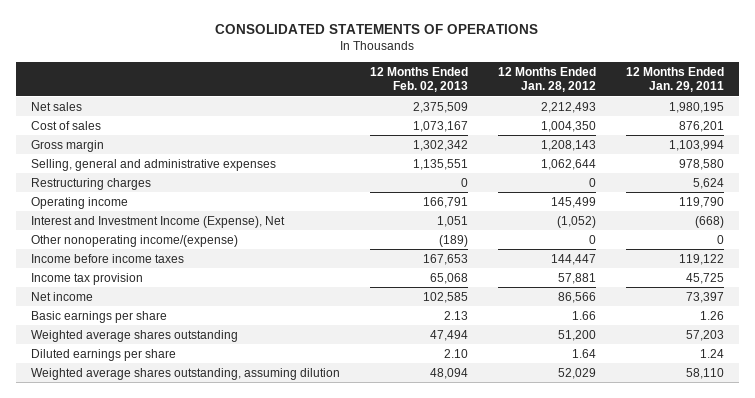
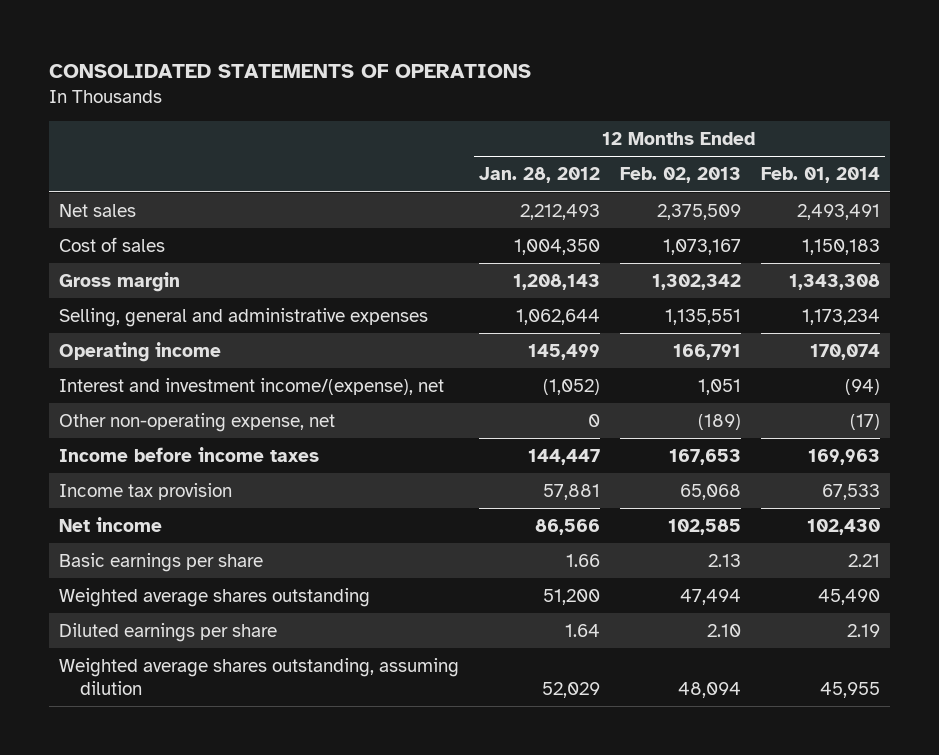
[625,66,724,93] 12 Months Ended Jan. 29, 2011 -> none
none -> [760,167,880,184] Feb. 01, 2014
[30,177,151,190] Restructuring charges -> none
[30,215,285,228] Interest and Investment Income (Expense), Net -> [58,377,444,395] Interest and investment income/(expense), net
[30,234,238,247] Other nonoperating income/(expense) -> [58,412,335,432] Other non-operating expense, net

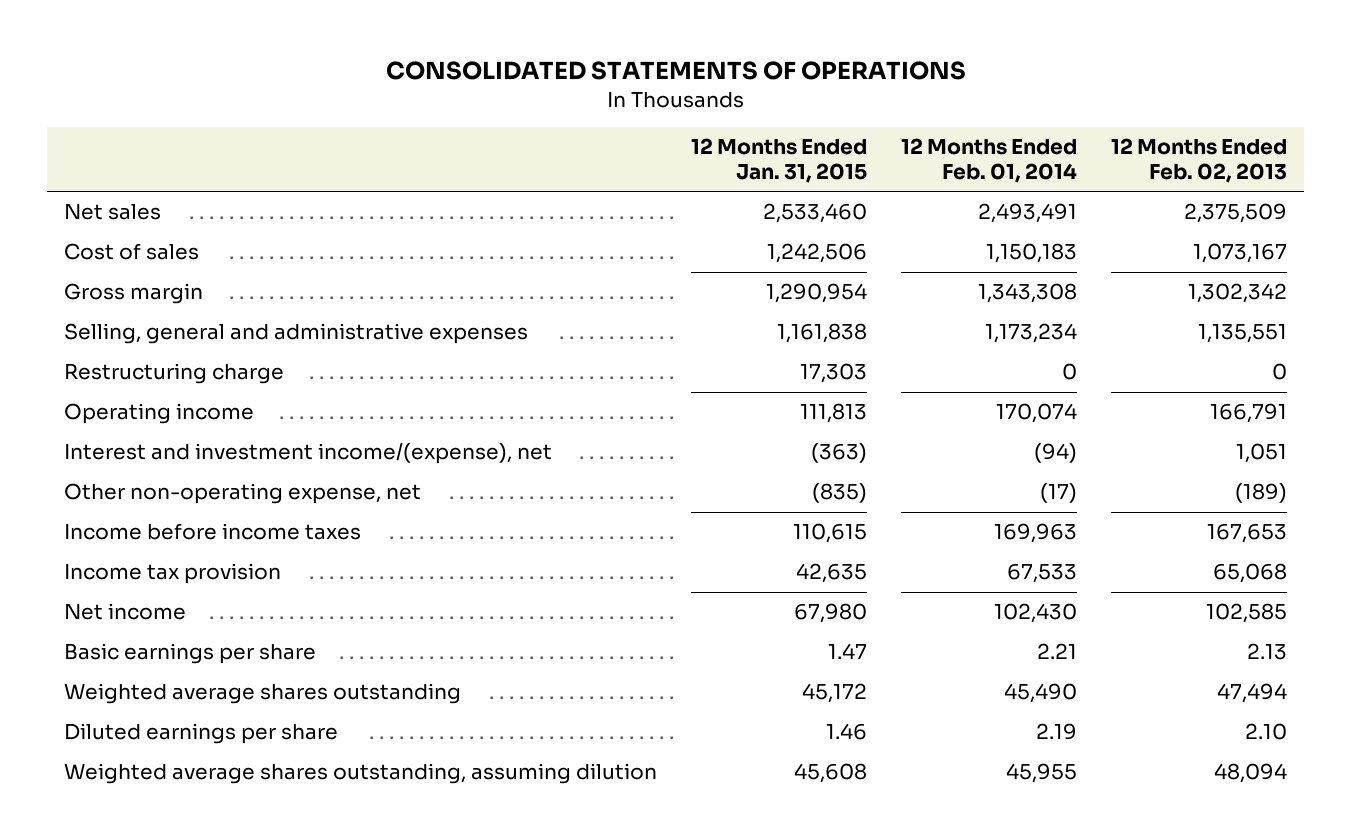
[478,167,600,184] Jan. 28, 2012 -> none
none -> [691,138,868,183] 12 Months Ended Jan. 31, 2015
none -> [64,363,285,385] Restructuring charge

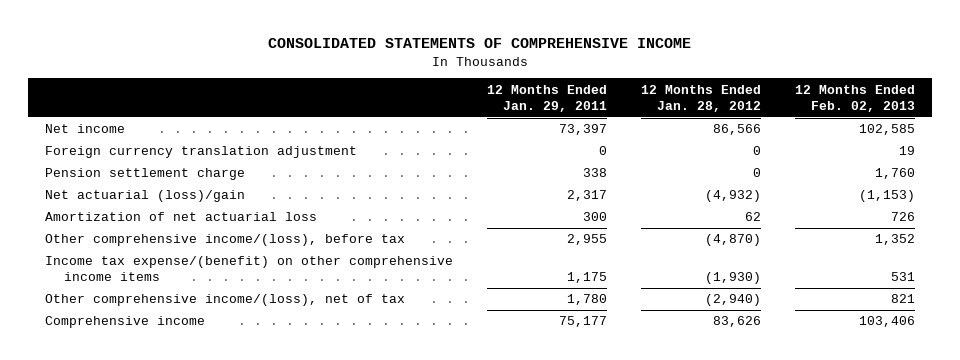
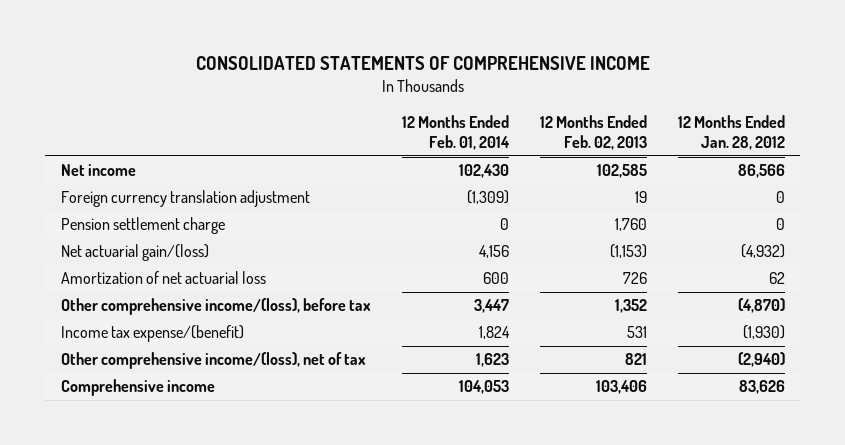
[487,84,608,112] 12 Months Ended Jan. 29, 2011 -> none
none -> [401,114,510,151] 12 Months Ended Feb. 01, 2014
[45,190,246,203] Net actuarial (loss)/gain -> [60,244,209,262] Net actuarial gain/(loss)
[45,256,454,282] Income tax expense/(benefit) on other comprehensive income items -> [60,325,244,343] Income tax expense/(benefit)

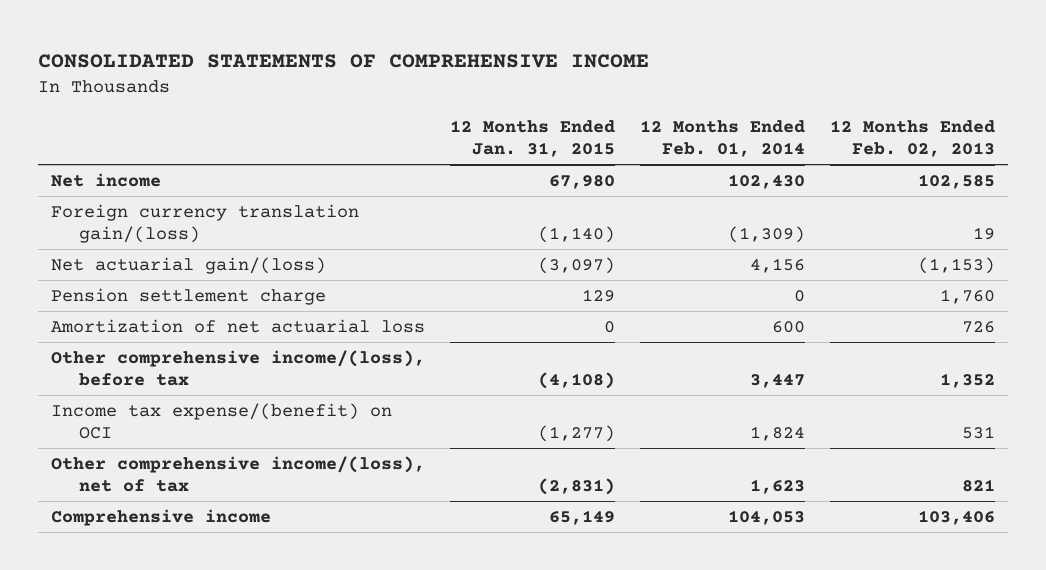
[677,114,785,151] 12 Months Ended Jan. 28, 2012 -> none
none -> [449,119,615,157] 12 Months Ended Jan. 31, 2015
[60,190,310,208] Foreign currency translation adjustment -> [50,204,359,244] Foreign currency translation gain/(loss)
[60,217,225,235] Pension settlement charge -> [50,288,326,306] Pension settlement charge
[60,325,244,343] Income tax expense/(benefit) -> [50,403,392,440] Income tax expense/(benefit) on OCI

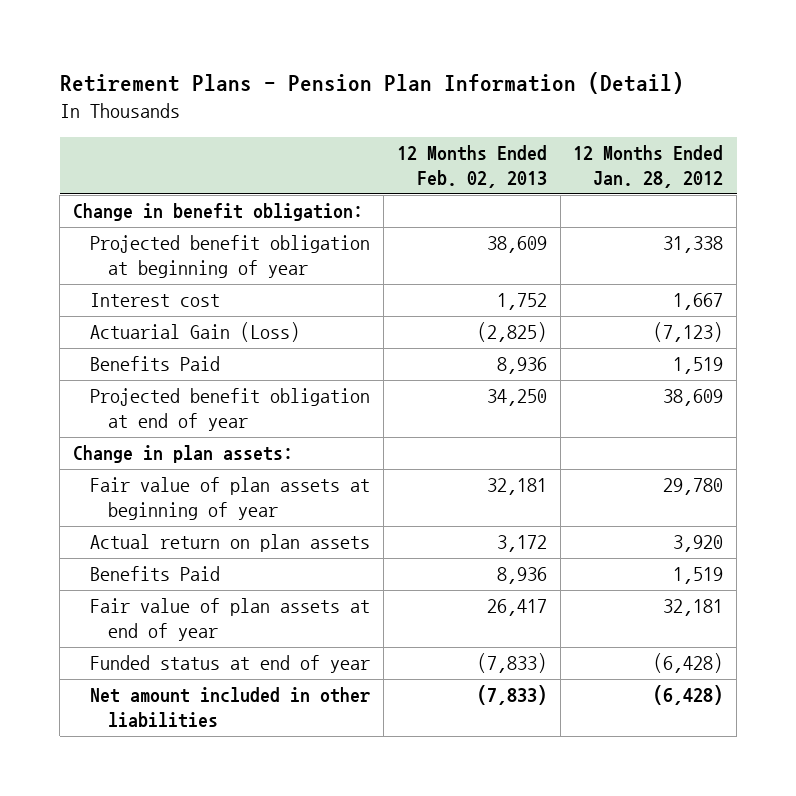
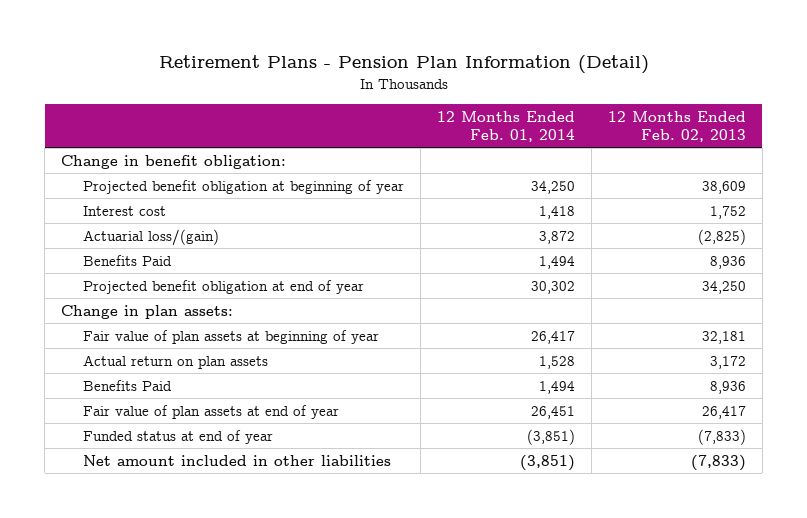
[573,144,724,188] 12 Months Ended Jan. 28, 2012 -> none
none -> [436,110,575,142] 12 Months Ended Feb. 01, 2014
[90,322,301,343] Actuarial Gain (Loss) -> [82,228,219,246] Actuarial loss/(gain)

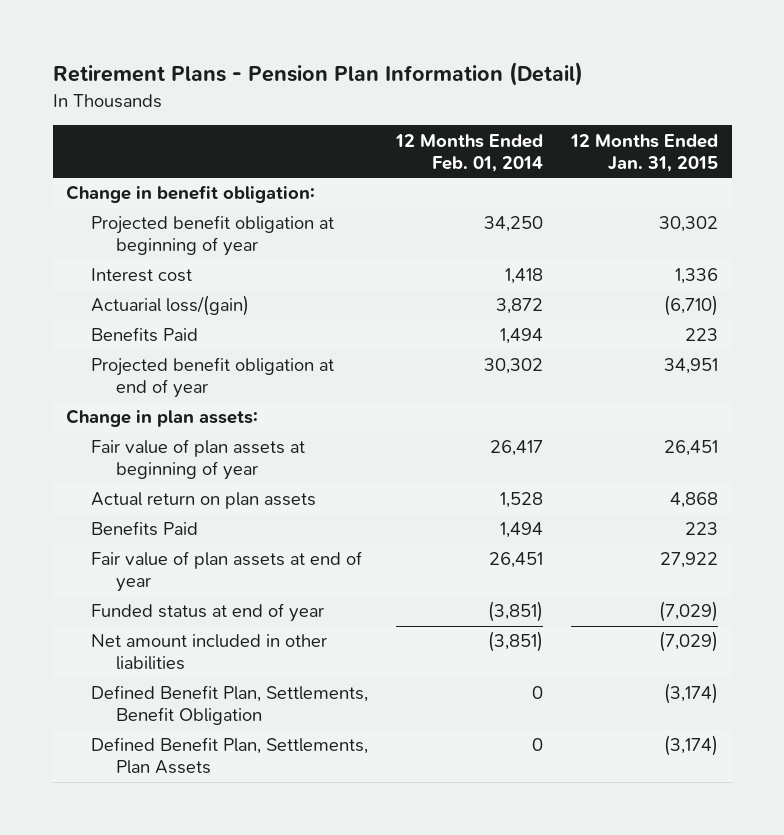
[607,110,746,142] 12 Months Ended Feb. 02, 2013 -> none
none -> [569,133,718,172] 12 Months Ended Jan. 31, 2015
none -> [91,685,369,726] Defined Benefit Plan, Settlements, Benefit Obligation
none -> [91,737,369,775] Defined Benefit Plan, Settlements, Plan Assets

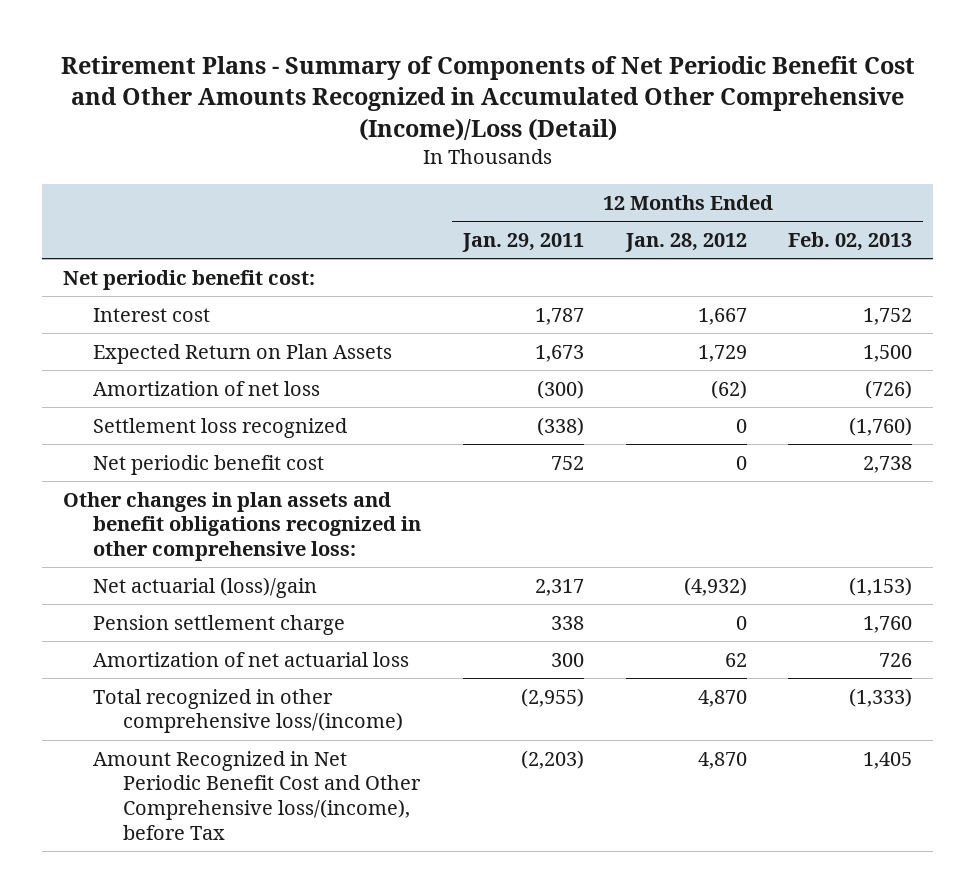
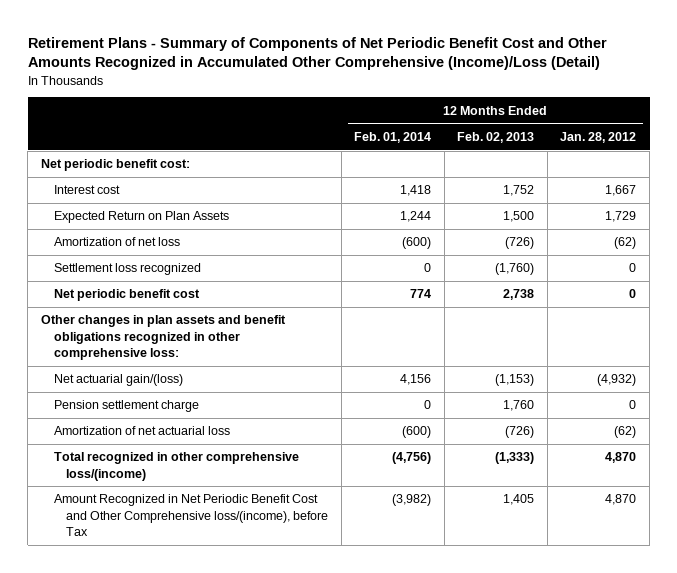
[461,232,584,252] Jan. 29, 2011 -> none
none -> [354,131,432,143] Feb. 01, 2014
[92,576,317,598] Net actuarial (loss)/gain -> [53,374,183,387] Net actuarial gain/(loss)
[724,652,747,667] 62 -> [614,426,637,439] (62)
[879,652,913,667] 726 -> [505,426,535,439] (726)

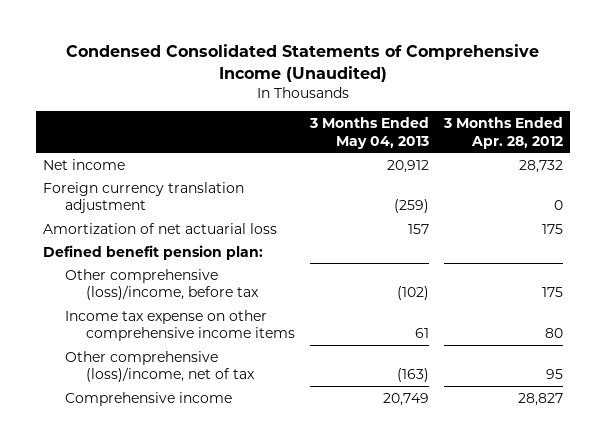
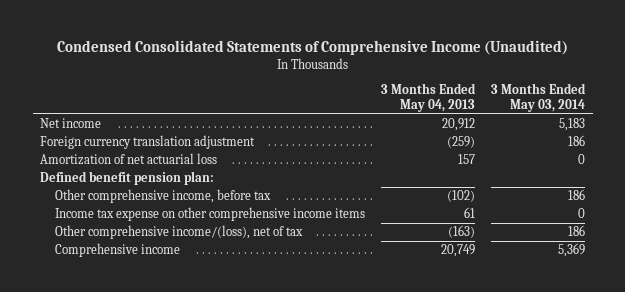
[442,116,563,149] 3 Months Ended Apr. 28, 2012 -> none
none -> [490,83,586,112] 3 Months Ended May 03, 2014
[64,268,259,301] Other comprehensive (loss)/income, before tax -> [55,189,272,204] Other comprehensive income, before tax
[64,350,255,383] Other comprehensive (loss)/income, net of tax -> [55,225,304,240] Other comprehensive income/(loss), net of tax

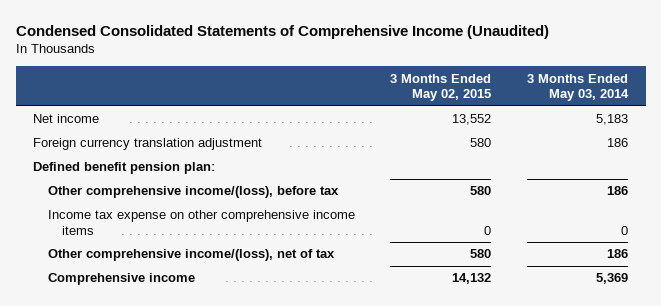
[381,83,477,112] 3 Months Ended May 04, 2013 -> none
none -> [390,73,492,102] 3 Months Ended May 02, 2015
[40,153,218,166] Amortization of net actuarial loss -> none
[55,189,272,204] Other comprehensive income, before tax -> [47,186,339,199] Other comprehensive income/(loss), before tax

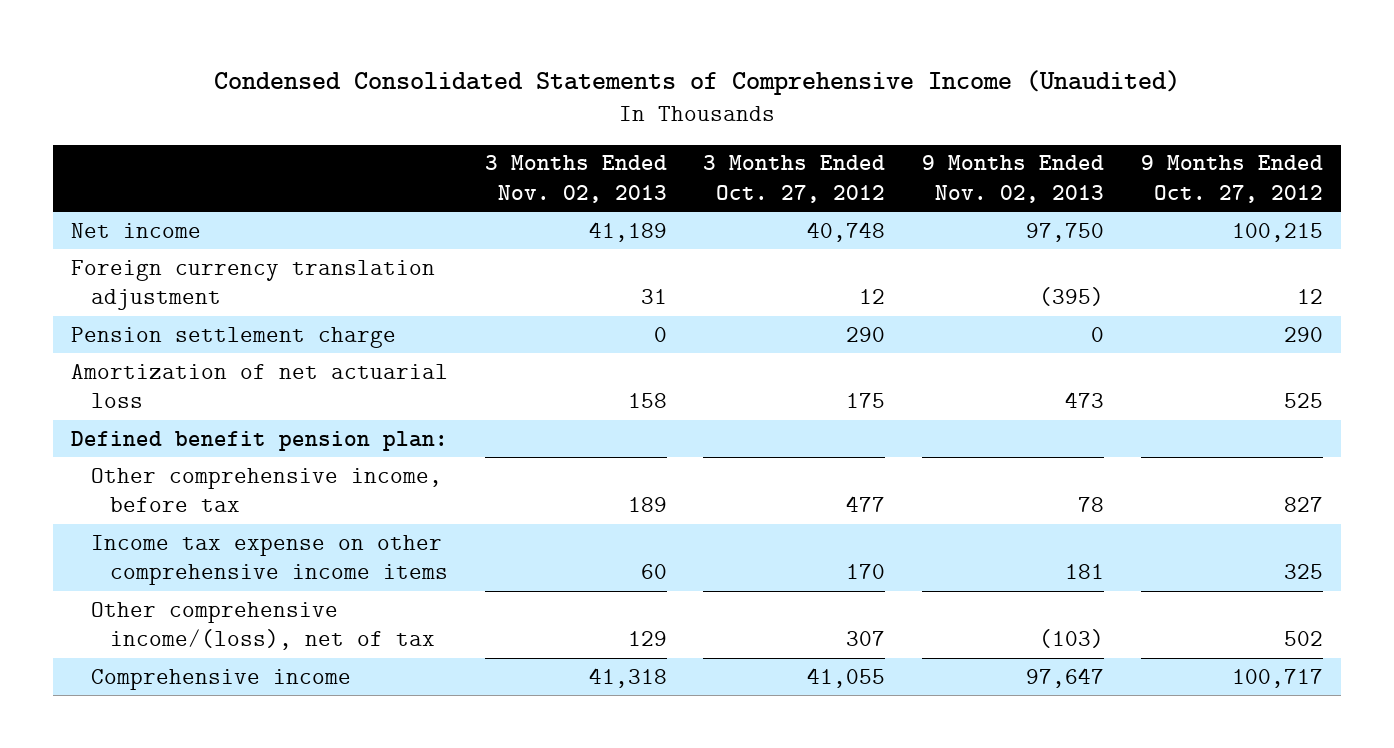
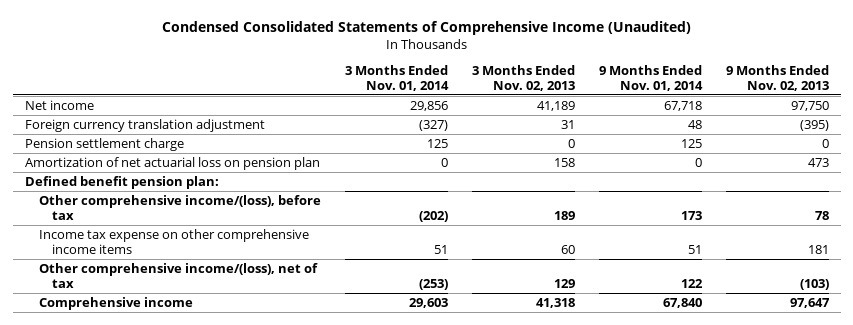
[703,155,886,203] 3 Months Ended Oct. 27, 2012 -> none
[1140,155,1323,203] 9 Months Ended Oct. 27, 2012 -> none
none -> [344,64,449,91] 3 Months Ended Nov. 01, 2014
none -> [598,64,703,91] 9 Months Ended Nov. 01, 2014
[71,363,449,409] Amortization of net actuarial loss -> [24,157,320,171] Amortization of net actuarial loss on pension plan
[90,467,442,513] Other comprehensive income, before tax -> [38,195,321,220] Other comprehensive income/(loss), before tax

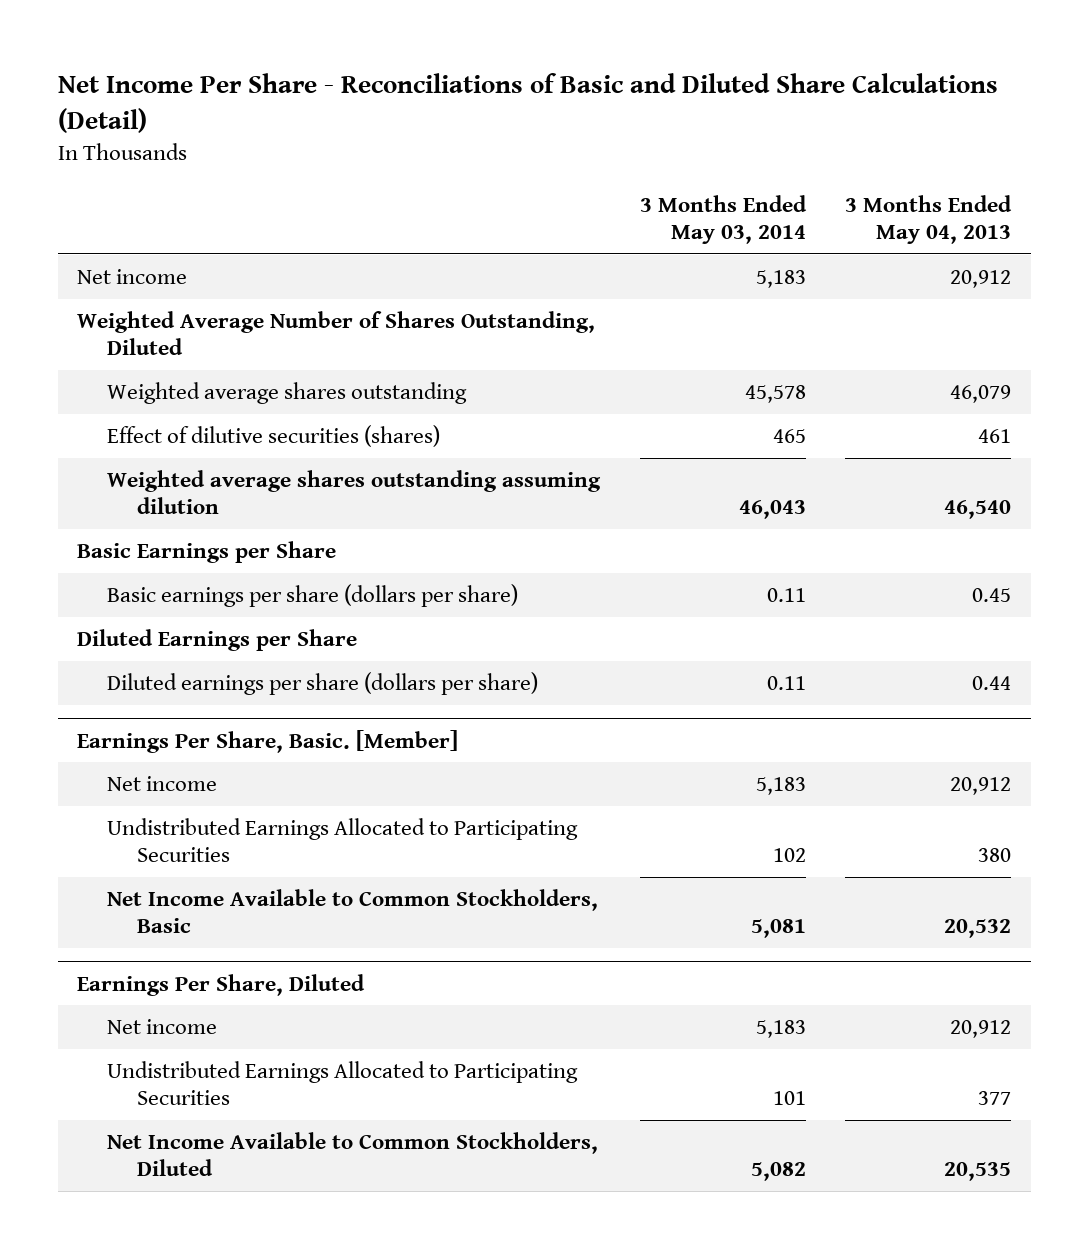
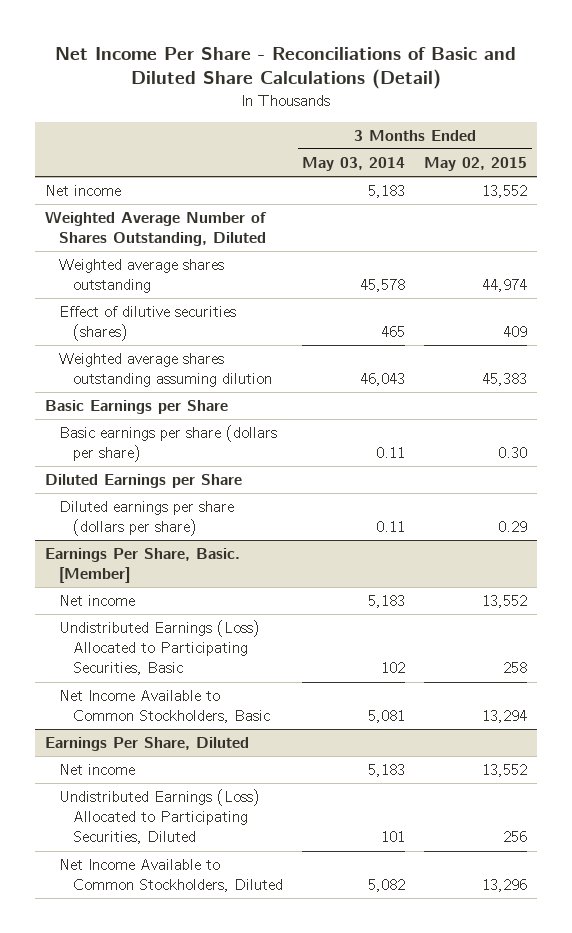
[845,194,1013,245] 3 Months Ended May 04, 2013 -> none
none -> [424,156,528,171] May 02, 2015
[107,817,579,863] Undistributed Earnings Allocated to Participating Securities -> [58,620,260,676] Undistributed Earnings (Loss) Allocated to Participating Securities, Basic
[107,1060,579,1106] Undistributed Earnings Allocated to Participating Securities -> [58,789,260,845] Undistributed Earnings (Loss) Allocated to Participating Securities, Diluted

